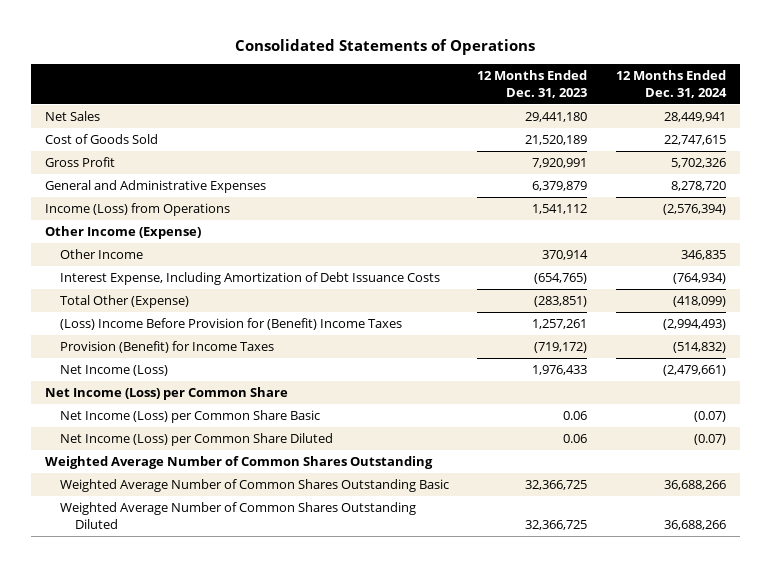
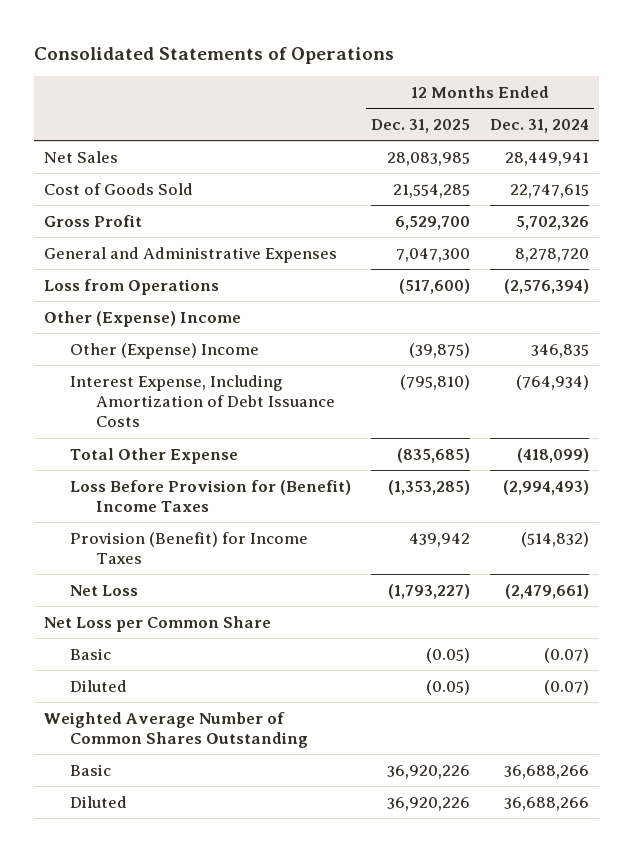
[477,70,588,98] 12 Months Ended Dec. 31, 2023 -> none
none -> [370,119,470,134] Dec. 31, 2025
[44,203,230,217] Income (Loss) from Operations -> [43,278,219,295] Loss from Operations
[44,226,201,240] Other Income (Expense) -> [43,310,241,327] Other (Expense) Income
[59,249,143,260] Other Income -> [69,342,259,359] Other (Expense) Income
[59,295,189,309] Total Other (Expense) -> [69,447,238,464] Total Other Expense
[59,318,402,331] (Loss) Income Before Provision for (Benefit) Income Taxes -> [69,479,351,513] Loss Before Provision for (Benefit) Income Taxes
[59,365,168,377] Net Income (Loss) -> [69,584,138,596] Net Loss
[44,387,288,401] Net Income (Loss) per Common Share -> [43,615,271,632] Net Loss per Common Share
[59,410,320,424] Net Income (Loss) per Common Share Basic -> [69,647,111,660] Basic
[59,433,333,447] Net Income (Loss) per Common Share Diluted -> [69,679,127,692] Diluted
[59,479,449,493] Weighted Average Number of Common Shares Outstanding Basic -> [69,763,111,776] Basic
[59,502,416,529] Weighted Average Number of Common Shares Outstanding Diluted -> [69,795,127,808] Diluted

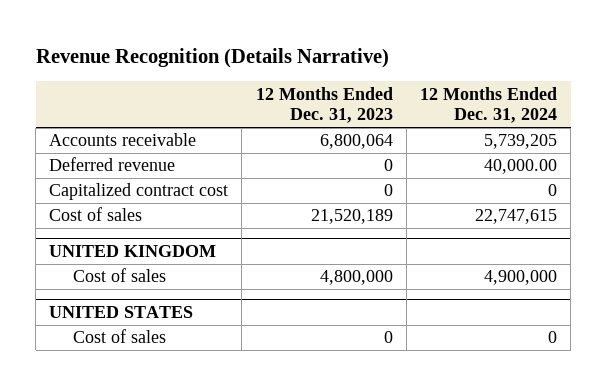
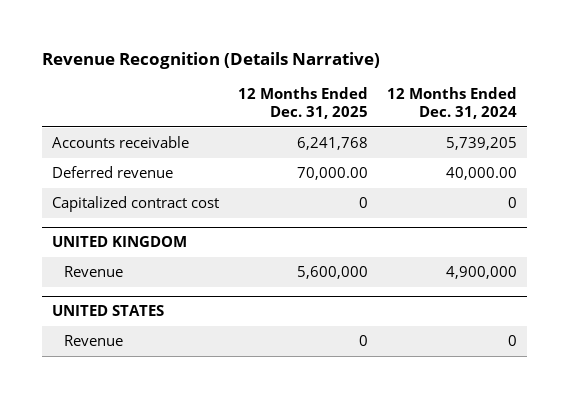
[255,86,393,124] 12 Months Ended Dec. 31, 2023 -> none
none -> [237,87,368,120] 12 Months Ended Dec. 31, 2025
[49,207,143,222] Cost of sales -> none
[73,268,167,283] Cost of sales -> none
none -> [64,265,124,277] Revenue
[73,329,167,344] Cost of sales -> none
none -> [64,334,124,346] Revenue

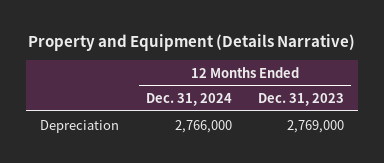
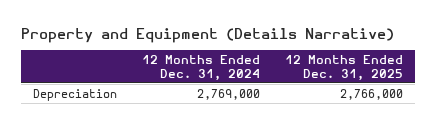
[258,93,345,107] Dec. 31, 2023 -> none
none -> [284,54,403,81] 12 Months Ended Dec. 31, 2025
[174,119,232,133] 2,766,000 -> [196,88,260,100] 2,769,000

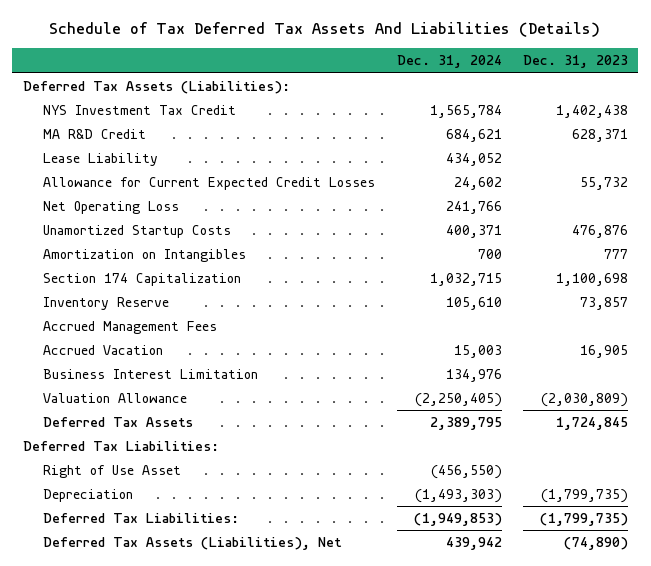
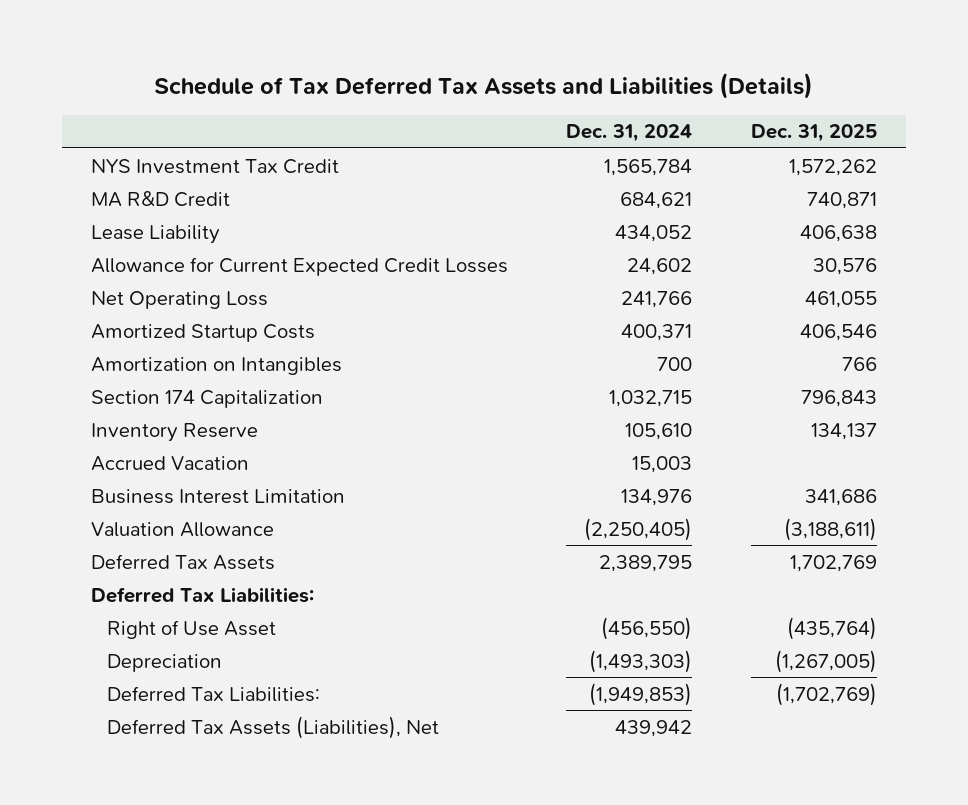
[49,22,601,38] Schedule of Tax Deferred Tax Assets And Liabilities (Details) -> [153,73,813,100] Schedule of Tax Deferred Tax Assets and Liabilities (Details)
[522,55,628,69] Dec. 31, 2023 -> none
none -> [750,124,877,143] Dec. 31, 2025
[22,81,290,95] Deferred Tax Assets (Liabilities): -> none
[43,225,232,239] Unamortized Startup Costs -> [91,323,316,342] Amortized Startup Costs
[43,321,218,335] Accrued Management Fees -> none

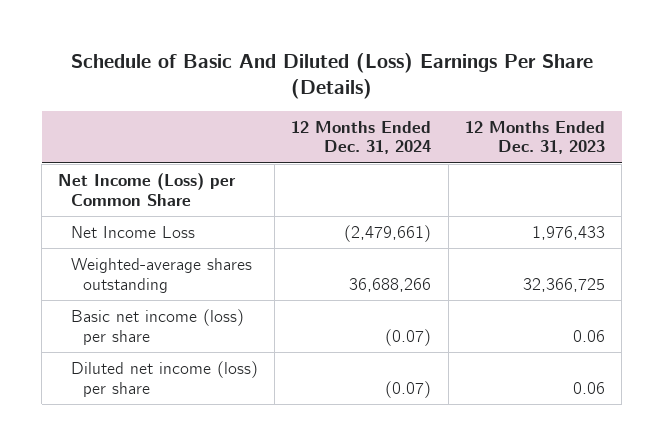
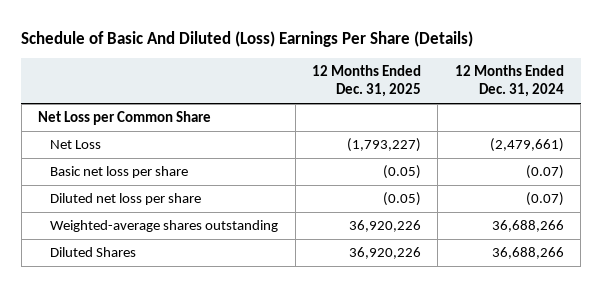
[464,120,605,155] 12 Months Ended Dec. 31, 2023 -> none
none -> [312,65,422,98] 12 Months Ended Dec. 31, 2025
[58,172,237,206] Net Income (Loss) per Common Share -> [38,111,212,126] Net Loss per Common Share
[70,225,195,238] Net Income Loss -> [50,140,102,150] Net Loss
none -> [50,166,189,179] Basic net loss per share
none -> [50,193,202,206] Diluted net loss per share
[70,308,244,345] Basic net income (loss) per share -> none
[70,360,258,397] Diluted net income (loss) per share -> none
none -> [50,247,137,258] Diluted Shares

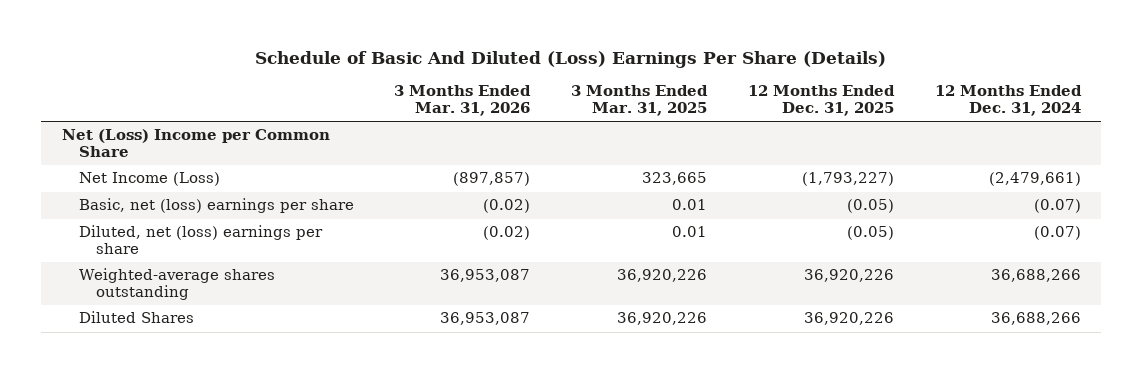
none -> [394,85,532,117] 3 Months Ended Mar. 31, 2026
none -> [571,85,709,117] 3 Months Ended Mar. 31, 2025
[38,111,212,126] Net Loss per Common Share -> [61,129,330,158] Net (Loss) Income per Common Share
[50,140,102,150] Net Loss -> [78,172,220,187] Net Income (Loss)
[50,166,189,179] Basic net loss per share -> [78,198,354,214] Basic, net (loss) earnings per share
[50,193,202,206] Diluted net loss per share -> [78,225,323,255] Diluted, net (loss) earnings per share

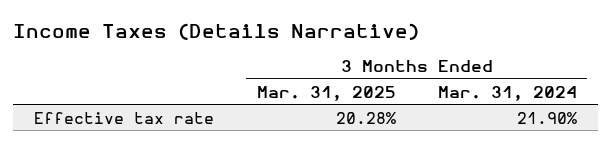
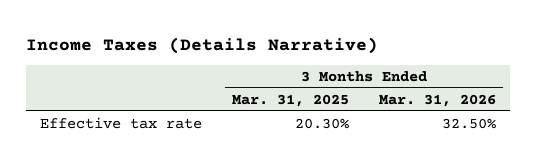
[437,85,577,101] Mar. 31, 2024 -> none
none -> [378,93,496,107] Mar. 31, 2026
[335,111,396,124] 20.28% -> [294,117,349,129] 20.30%

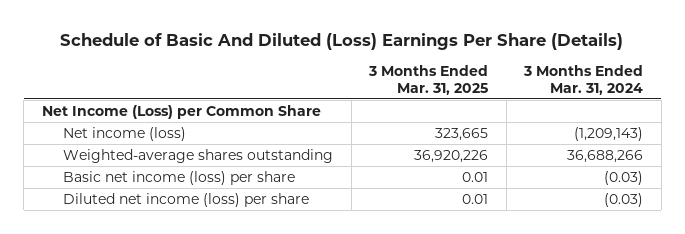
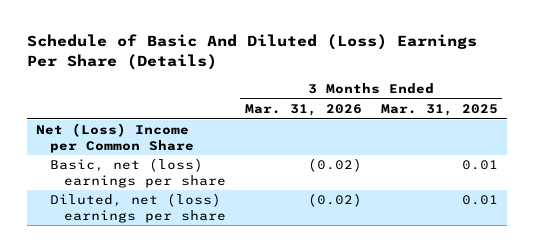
[523,64,644,95] 3 Months Ended Mar. 31, 2024 -> none
none -> [244,104,362,117] Mar. 31, 2026
[63,126,187,141] Net income (loss) -> none
[63,148,334,163] Weighted-average shares outstanding -> none
[41,104,321,119] Net Income (Loss) per Common Share -> [35,123,195,153] Net (Loss) Income per Common Share
[63,170,296,185] Basic net income (loss) per share -> [50,158,227,188] Basic, net (loss) earnings per share
[63,192,310,207] Diluted net income (loss) per share -> [50,193,227,223] Diluted, net (loss) earnings per share

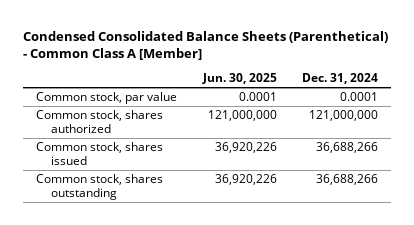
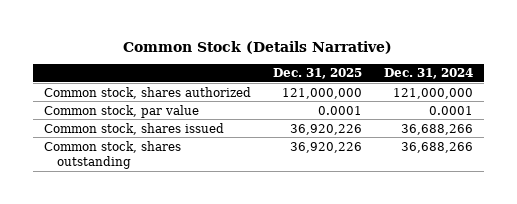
[23,30,389,61] Condensed Consolidated Balance Sheets (Parenthetical) - Common Class A [Member] -> [123,40,393,54] Common Stock (Details Narrative)
[201,73,277,85] Jun. 30, 2025 -> none
none -> [272,68,362,80] Dec. 31, 2025
[35,91,177,104] Common stock, par value -> [43,104,199,118] Common stock, par value

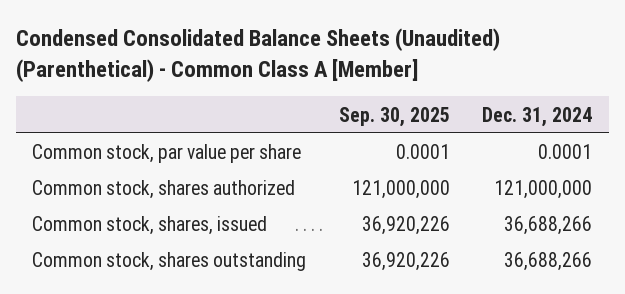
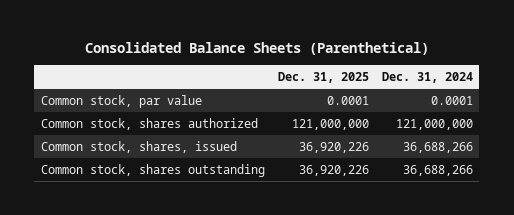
[15,28,500,82] Condensed Consolidated Balance Sheets (Unaudited) (Parenthetical) - Common Class A [Member] -> [84,42,429,56] Consolidated Balance Sheets (Parenthetical)
[338,106,450,127] Sep. 30, 2025 -> none
none -> [277,71,369,83] Dec. 31, 2025
[32,144,302,164] Common stock, par value per share -> [40,94,202,108] Common stock, par value

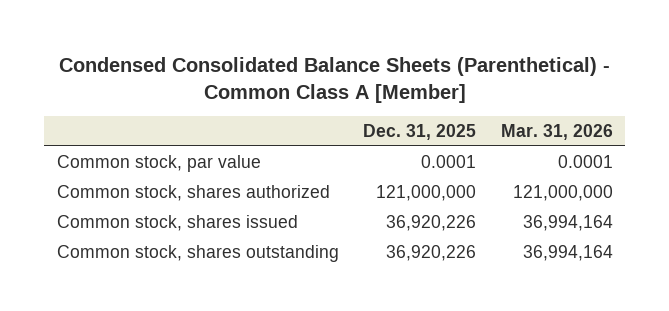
[84,42,429,56] Consolidated Balance Sheets (Parenthetical) -> [58,56,610,103] Condensed Consolidated Balance Sheets (Parenthetical) - Common Class A [Member]
[381,71,473,83] Dec. 31, 2024 -> none
none -> [500,123,613,140] Mar. 31, 2026
[40,140,237,153] Common stock, shares, issued -> [56,214,298,231] Common stock, shares issued

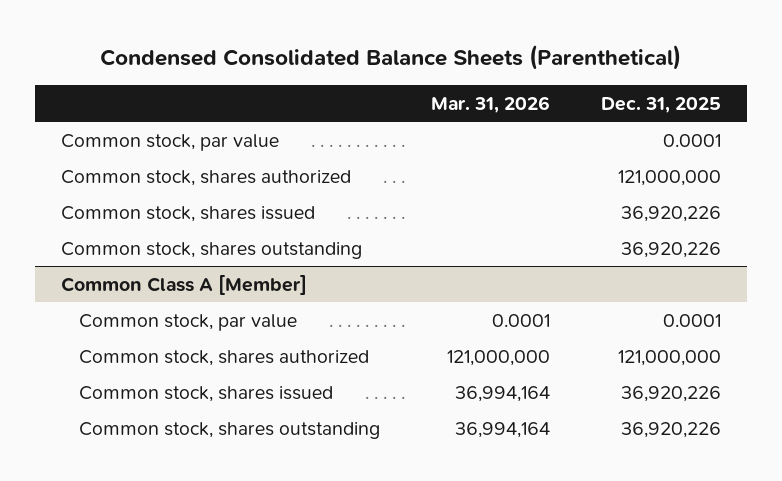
[58,56,610,103] Condensed Consolidated Balance Sheets (Parenthetical) - Common Class A [Member] -> [99,45,681,71] Condensed Consolidated Balance Sheets (Parenthetical)
none -> [60,133,279,151] Common stock, par value
none -> [60,169,351,186] Common stock, shares authorized
none -> [60,205,315,222] Common stock, shares issued
none -> [60,241,362,259] Common stock, shares outstanding
none -> [60,273,307,295] Common Class A [Member]

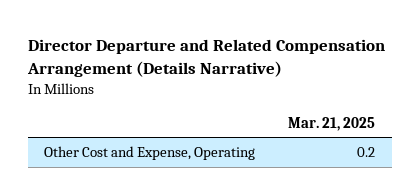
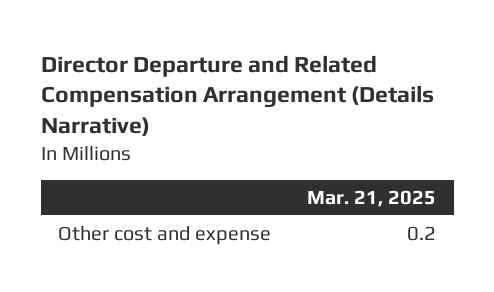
[44,146,256,161] Other Cost and Expense, Operating -> [58,225,272,245] Other cost and expense

